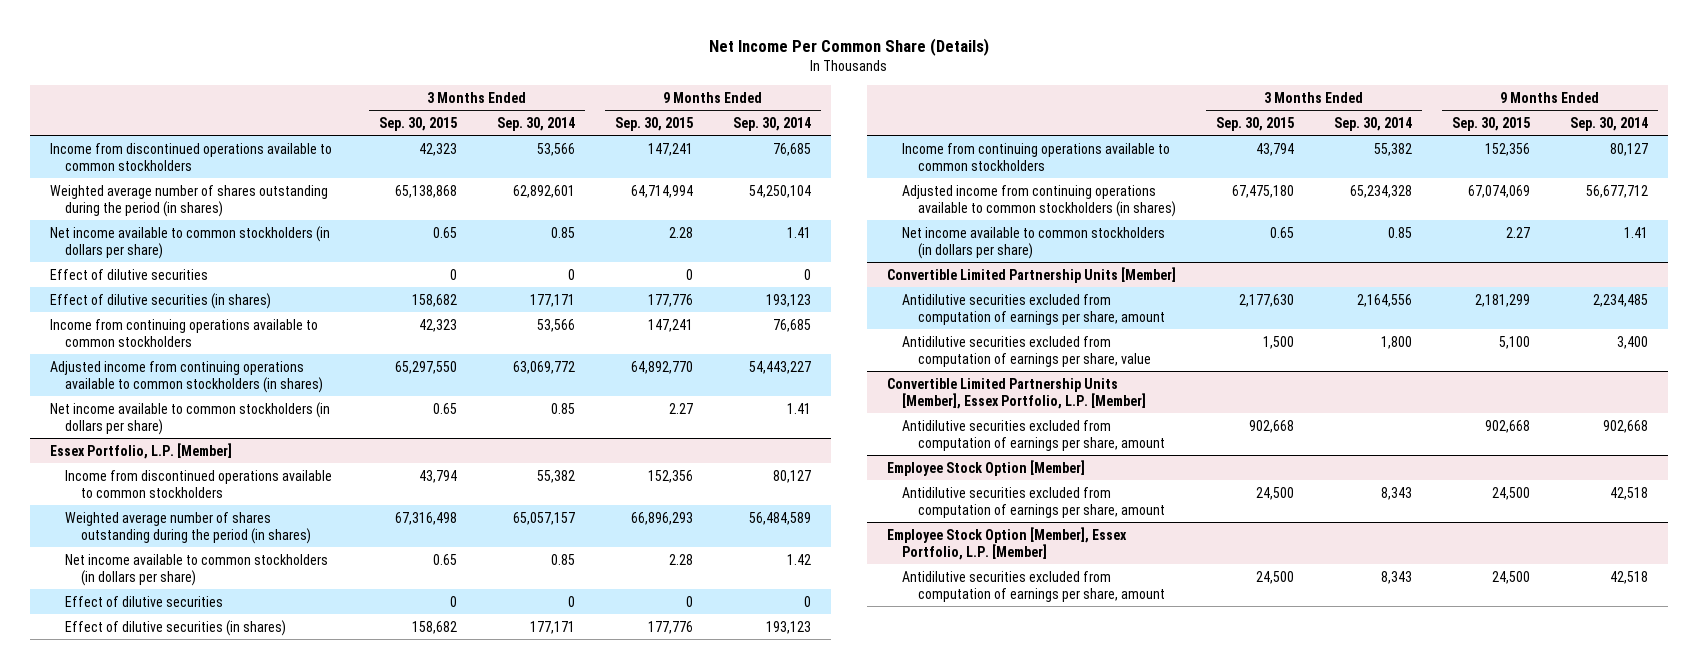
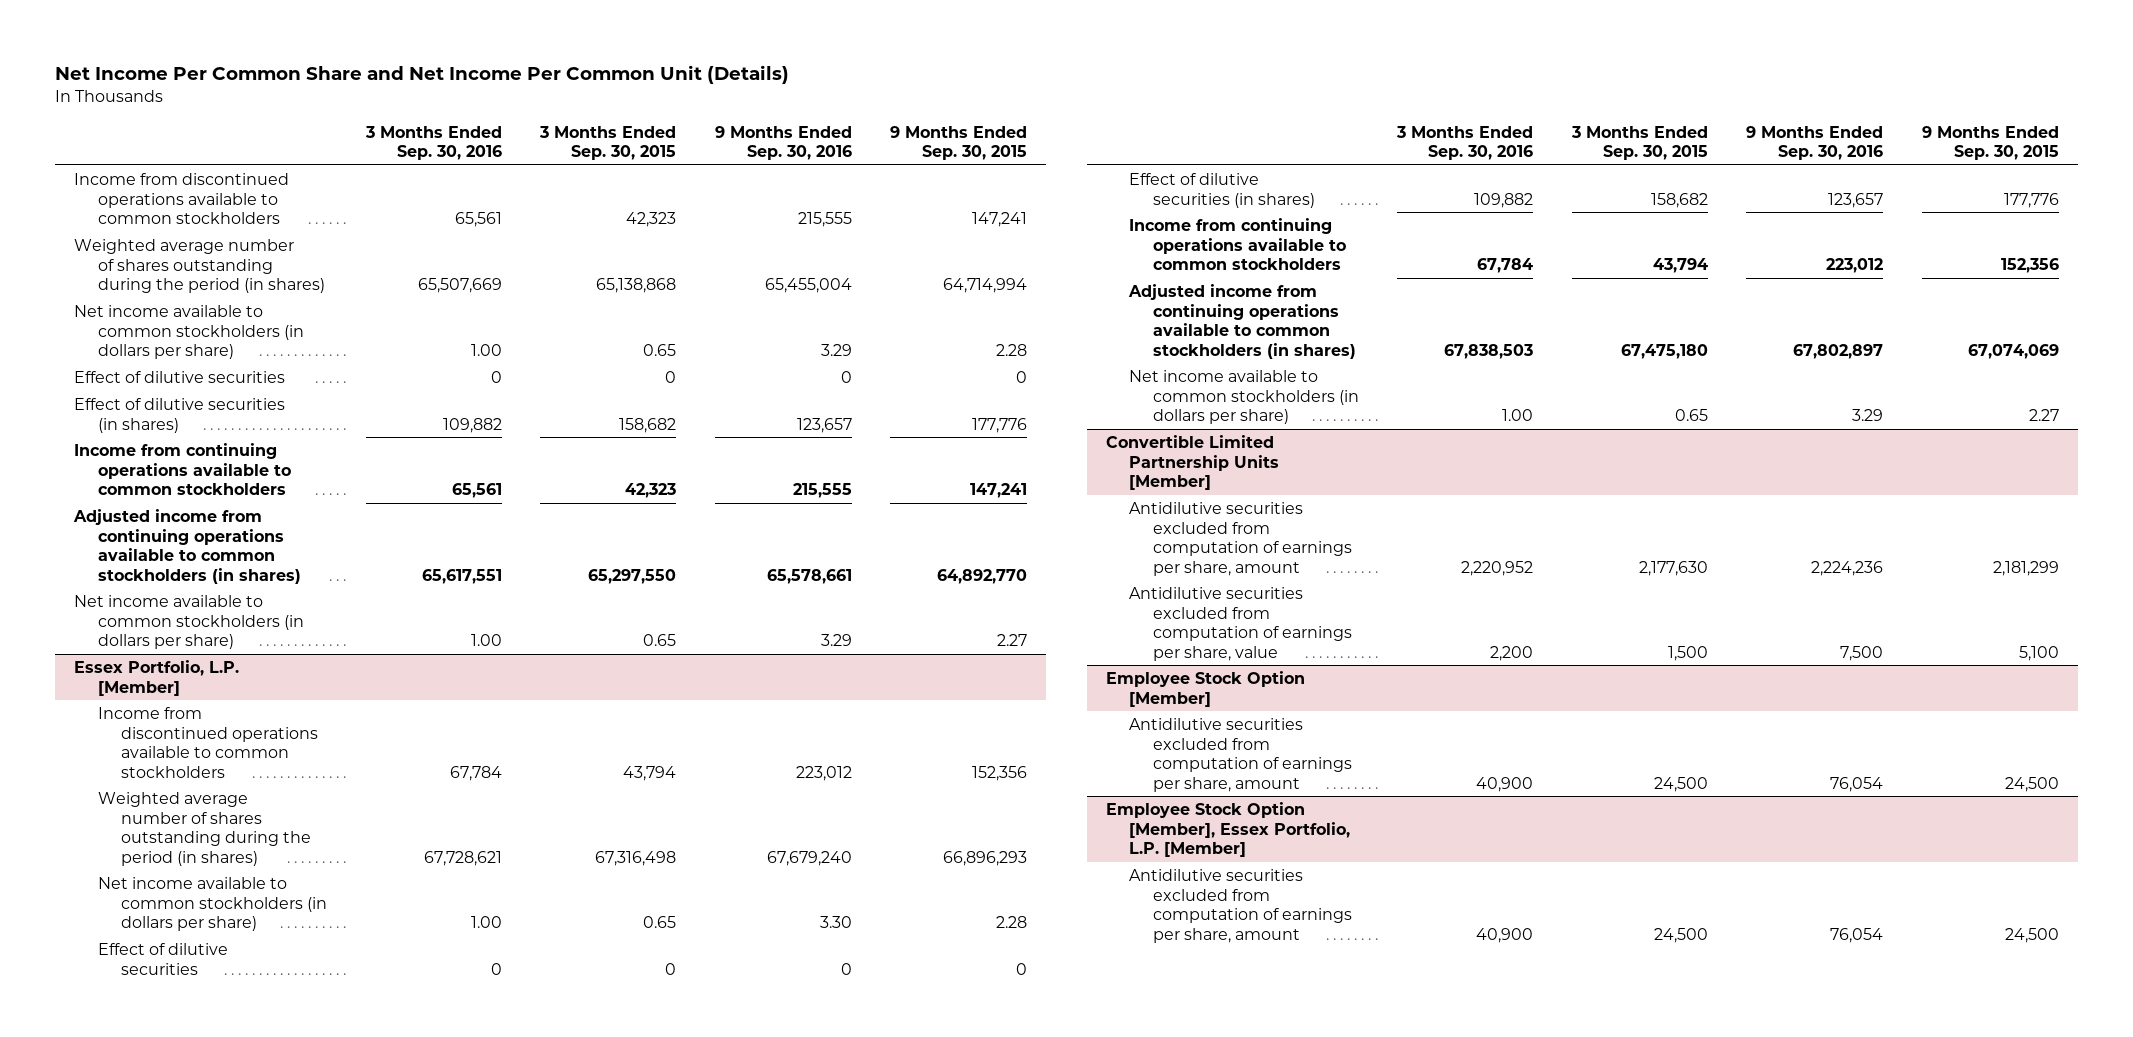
[709,37,990,56] Net Income Per Common Share (Details) -> [55,65,790,85] Net Income Per Common Share and Net Income Per Common Unit (Details)
[497,116,576,131] Sep. 30, 2014 -> none
[733,116,812,131] Sep. 30, 2014 -> none
none -> [364,125,502,161] 3 Months Ended Sep. 30, 2016
none -> [714,125,852,161] 9 Months Ended Sep. 30, 2016
[886,377,1147,409] Convertible Limited Partnership Units [Member], Essex Portfolio, L.P. [Member] -> none
[902,419,1165,451] Antidilutive securities excluded from computation of earnings per share, amount -> none

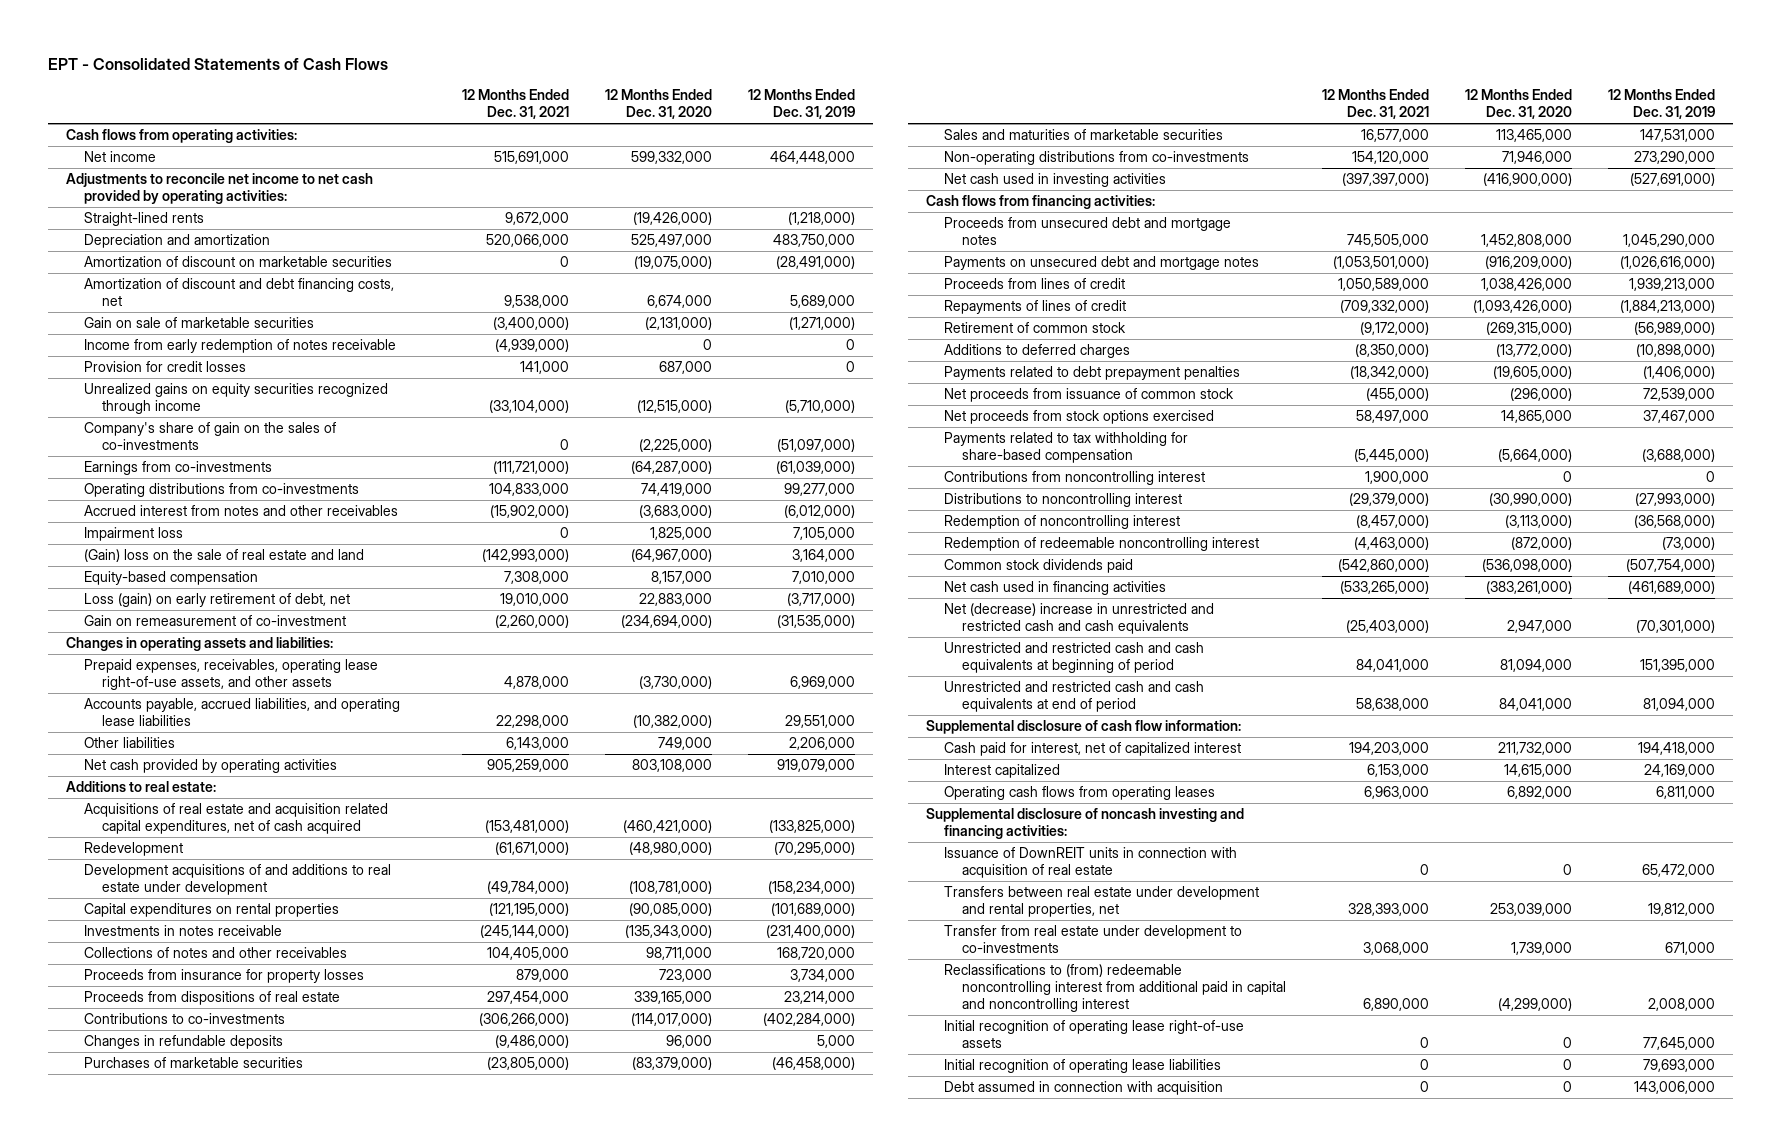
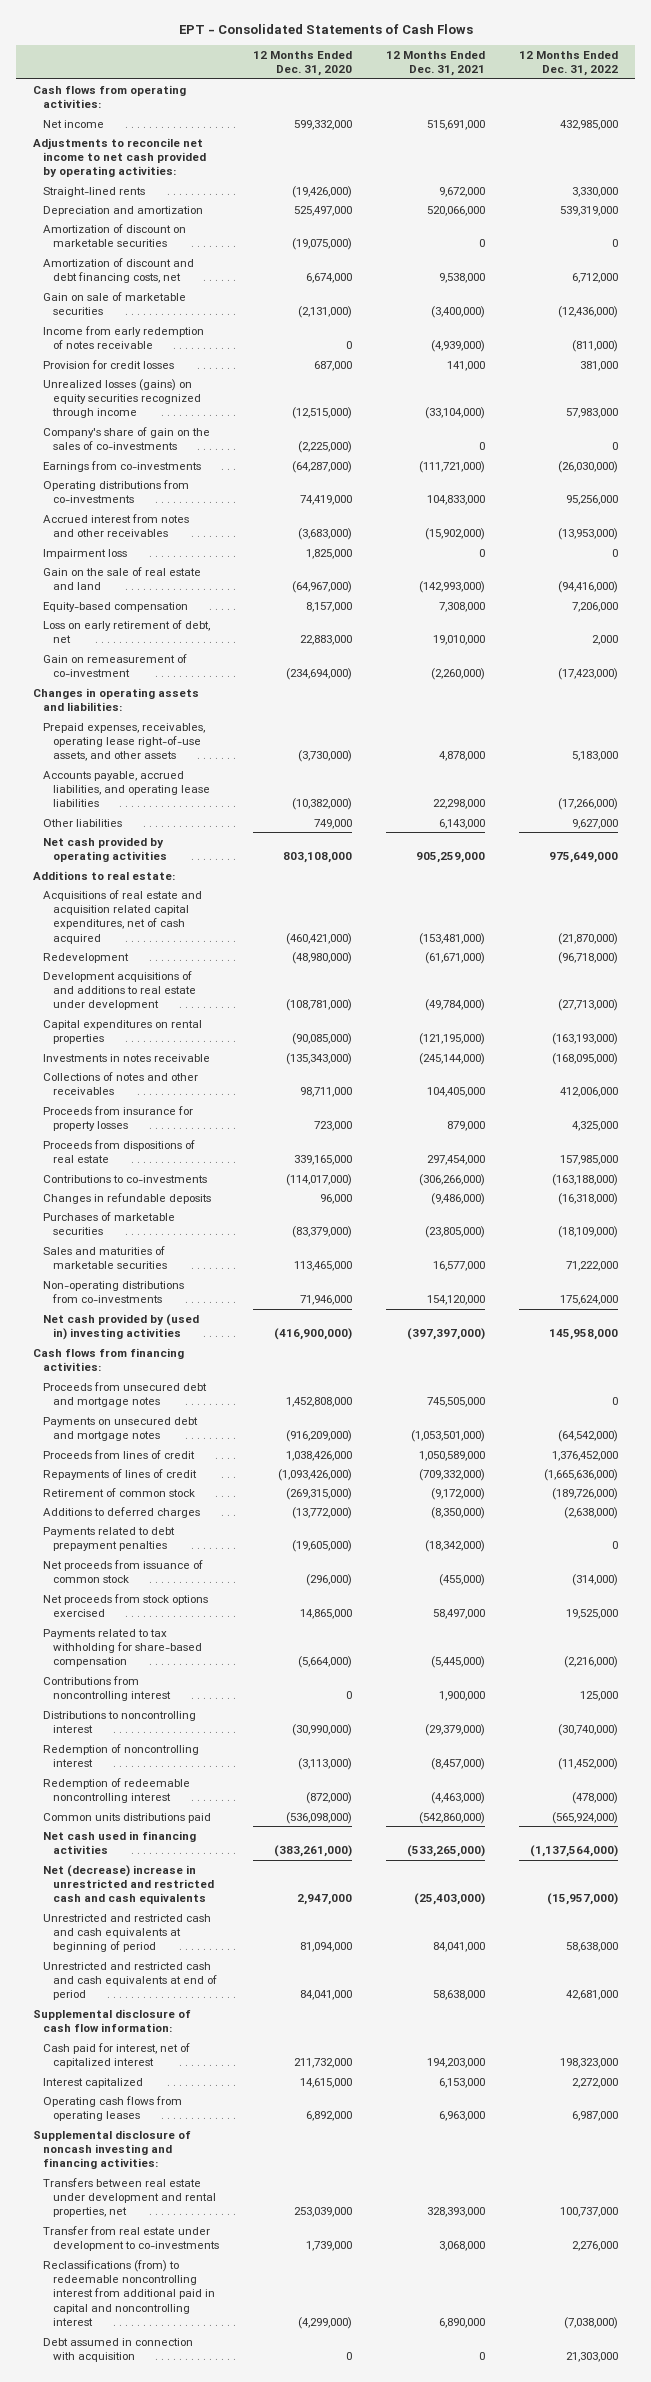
[747,89,855,120] 12 Months Ended Dec. 31, 2019 -> none
none -> [519,50,619,77] 12 Months Ended Dec. 31, 2022
[84,383,389,415] Unrealized gains on equity securities recognized through income -> [43,378,202,419] Unrealized losses (gains) on equity securities recognized through income
[84,549,365,563] (Gain) loss on the sale of real estate and land -> [43,566,202,591] Gain on the sale of real estate and land
[84,593,351,608] Loss (gain) on early retirement of debt, net -> [43,619,211,644] Loss on early retirement of debt, net
[943,173,1166,188] Net cash used in investing activities -> [43,1313,200,1341] Net cash provided by (used in) investing activities
[943,559,1133,574] Common stock dividends paid -> [43,1812,212,1823] Common units distributions paid
[943,847,1237,879] Issuance of DownREIT units in connection with acquisition of real estate -> none
[943,1020,1244,1049] Initial recognition of operating lease right-of-use assets -> none
[943,1059,1221,1074] Initial recognition of operating lease liabilities -> none
[943,964,1286,1013] Reclassifications to (from) redeemable noncontrolling interest from additional paid in capital and noncontrolling interest -> [43,2259,216,2327] Reclassifications (from) to redeemable noncontrolling interest from additional paid in capital and noncontrolling interest

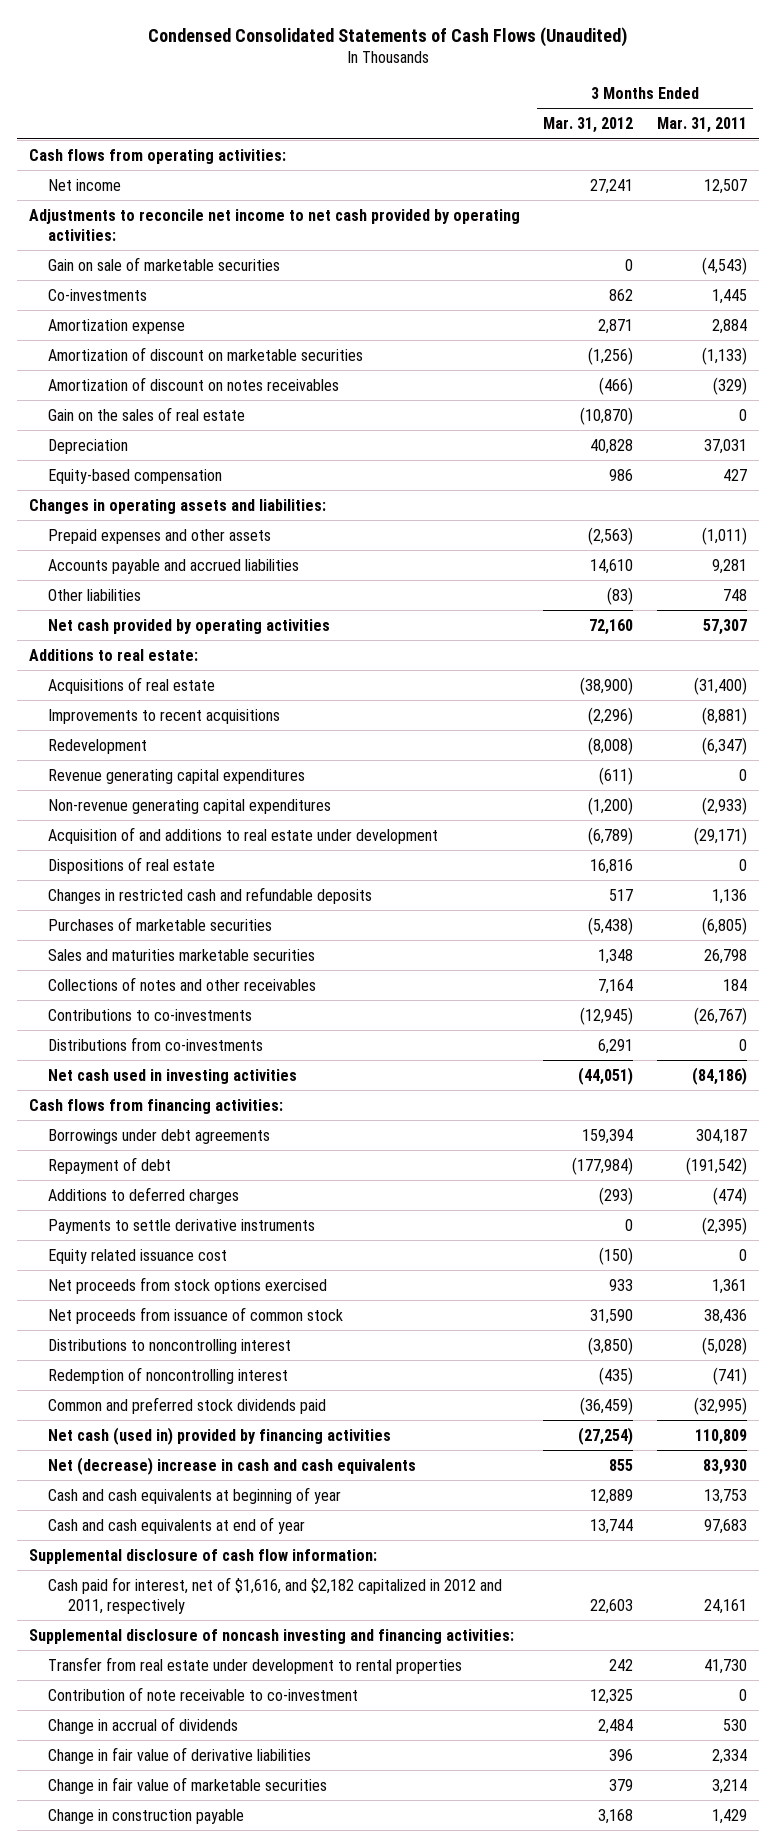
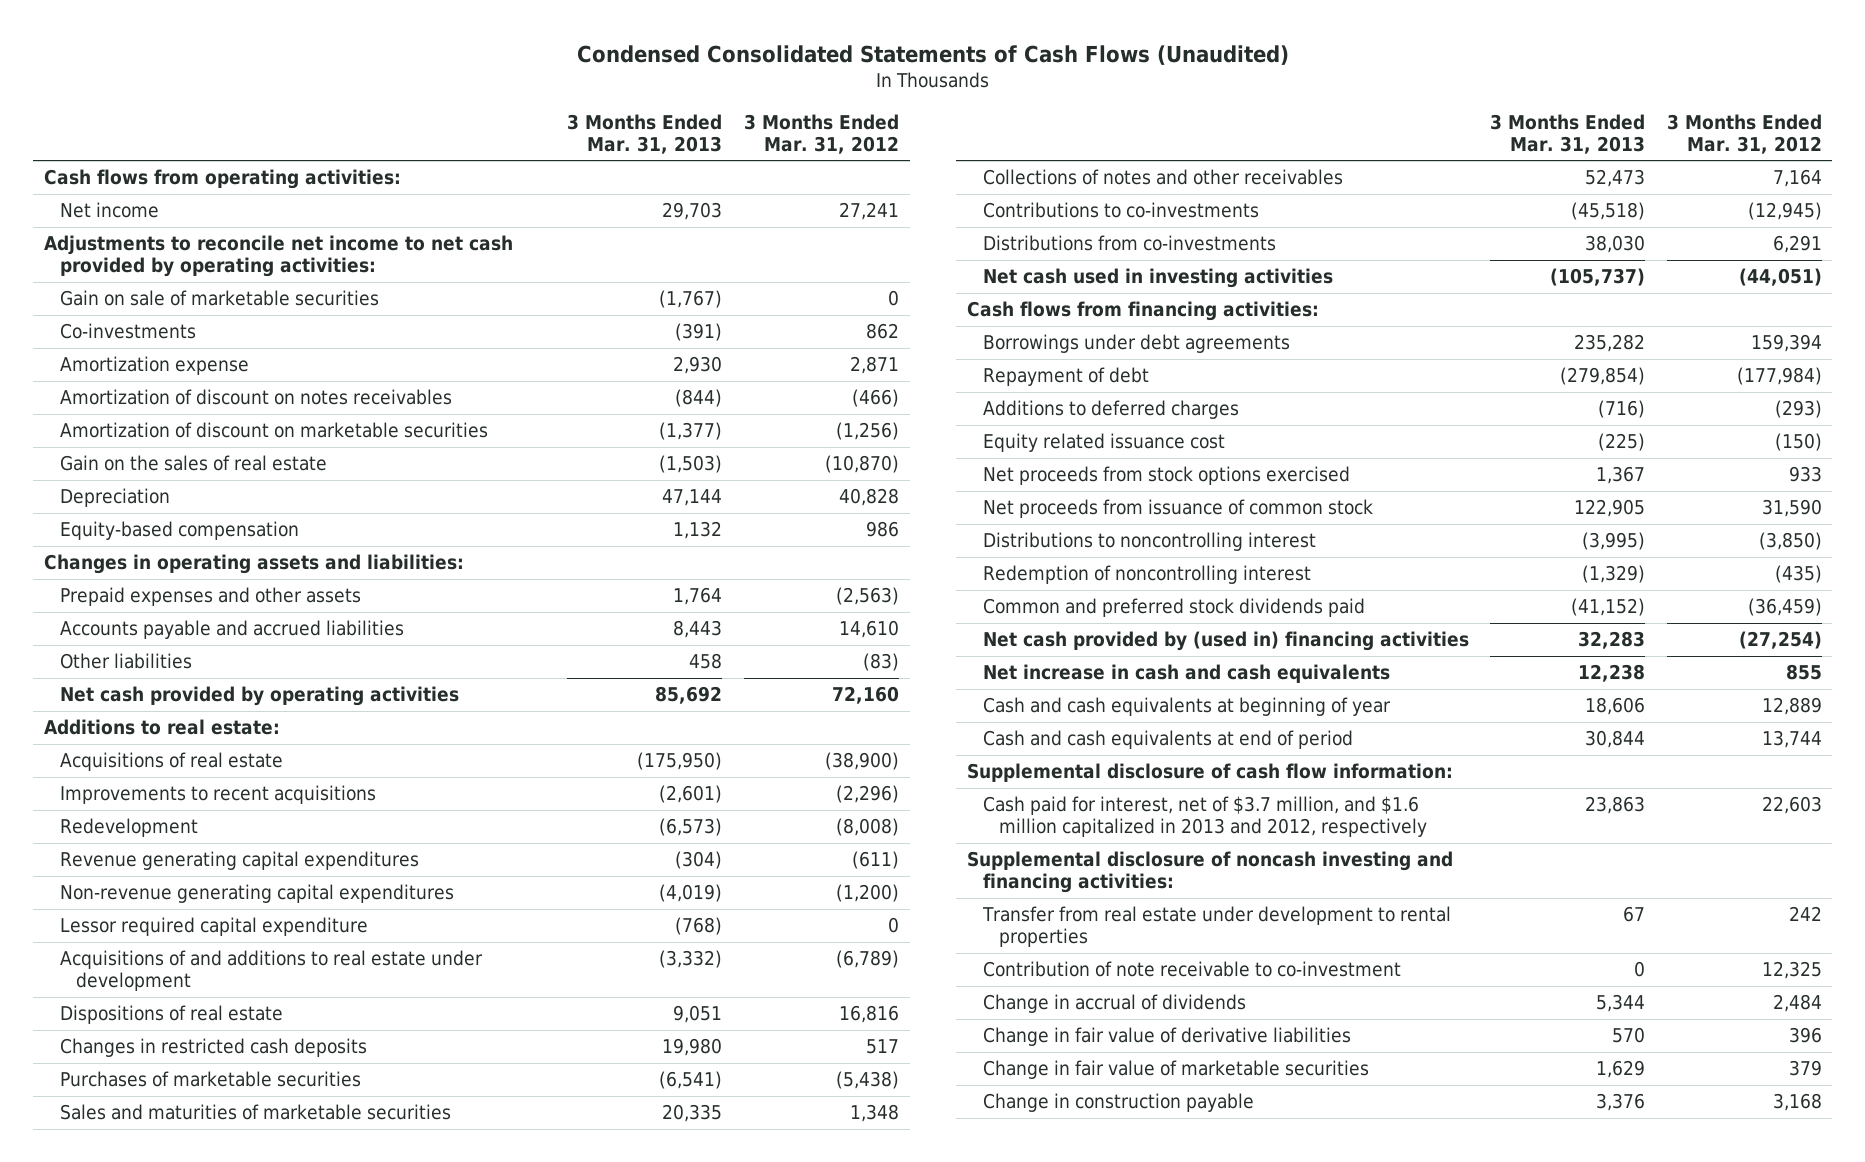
[656,117,747,134] Mar. 31, 2011 -> none
none -> [567,113,723,154] 3 Months Ended Mar. 31, 2013
[48,346,364,361] Amortization of discount on marketable securities -> [60,422,489,439] Amortization of discount on marketable securities
none -> [60,917,369,937] Lessor required capital expenditure
[48,826,439,844] Acquisition of and additions to real estate under development -> [60,950,484,992] Acquisitions of and additions to real estate under development
[48,886,373,904] Changes in restricted cash and refundable deposits -> [60,1038,368,1058] Changes in restricted cash deposits
[48,948,316,961] Sales and maturities marketable securities -> [60,1104,452,1121] Sales and maturities of marketable securities
[48,1218,316,1234] Payments to settle derivative instruments -> none
[48,1426,392,1445] Net cash (used in) provided by financing activities -> [982,631,1469,652] Net cash provided by (used in) financing activities
[48,1456,417,1475] Net (decrease) increase in cash and cash equivalents -> [982,664,1390,684] Net increase in cash and cash equivalents
[48,1516,306,1534] Cash and cash equivalents at end of year -> [982,730,1353,750] Cash and cash equivalents at end of period
[48,1576,503,1614] Cash paid for interest, net of $1,616, and $2,182 capitalized in 2012 and 2011, respectively -> [982,796,1428,838] Cash paid for interest, net of $3.7 million, and $1.6 million capitalized in 2013 and 2012, respectively

